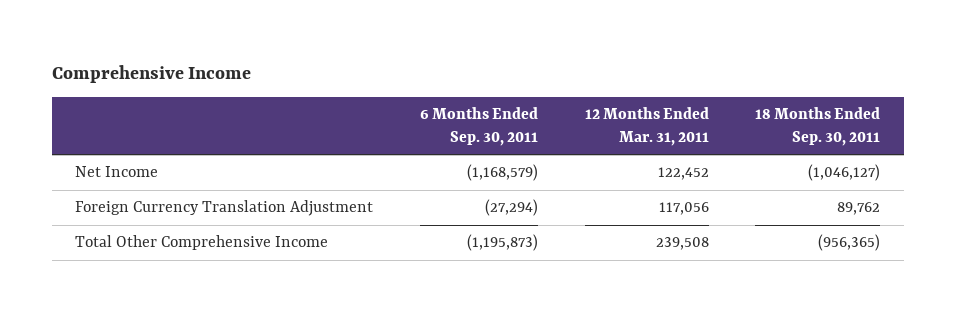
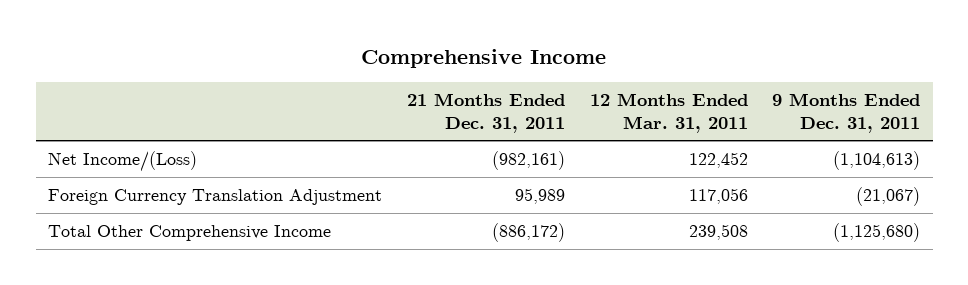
[419,107,538,146] 6 Months Ended Sep. 30, 2011 -> none
[755,107,881,146] 18 Months Ended Sep. 30, 2011 -> none
none -> [406,93,565,133] 21 Months Ended Dec. 31, 2011
none -> [772,93,921,133] 9 Months Ended Dec. 31, 2011
[75,166,159,178] Net Income -> [48,151,198,173] Net Income/(Loss)

